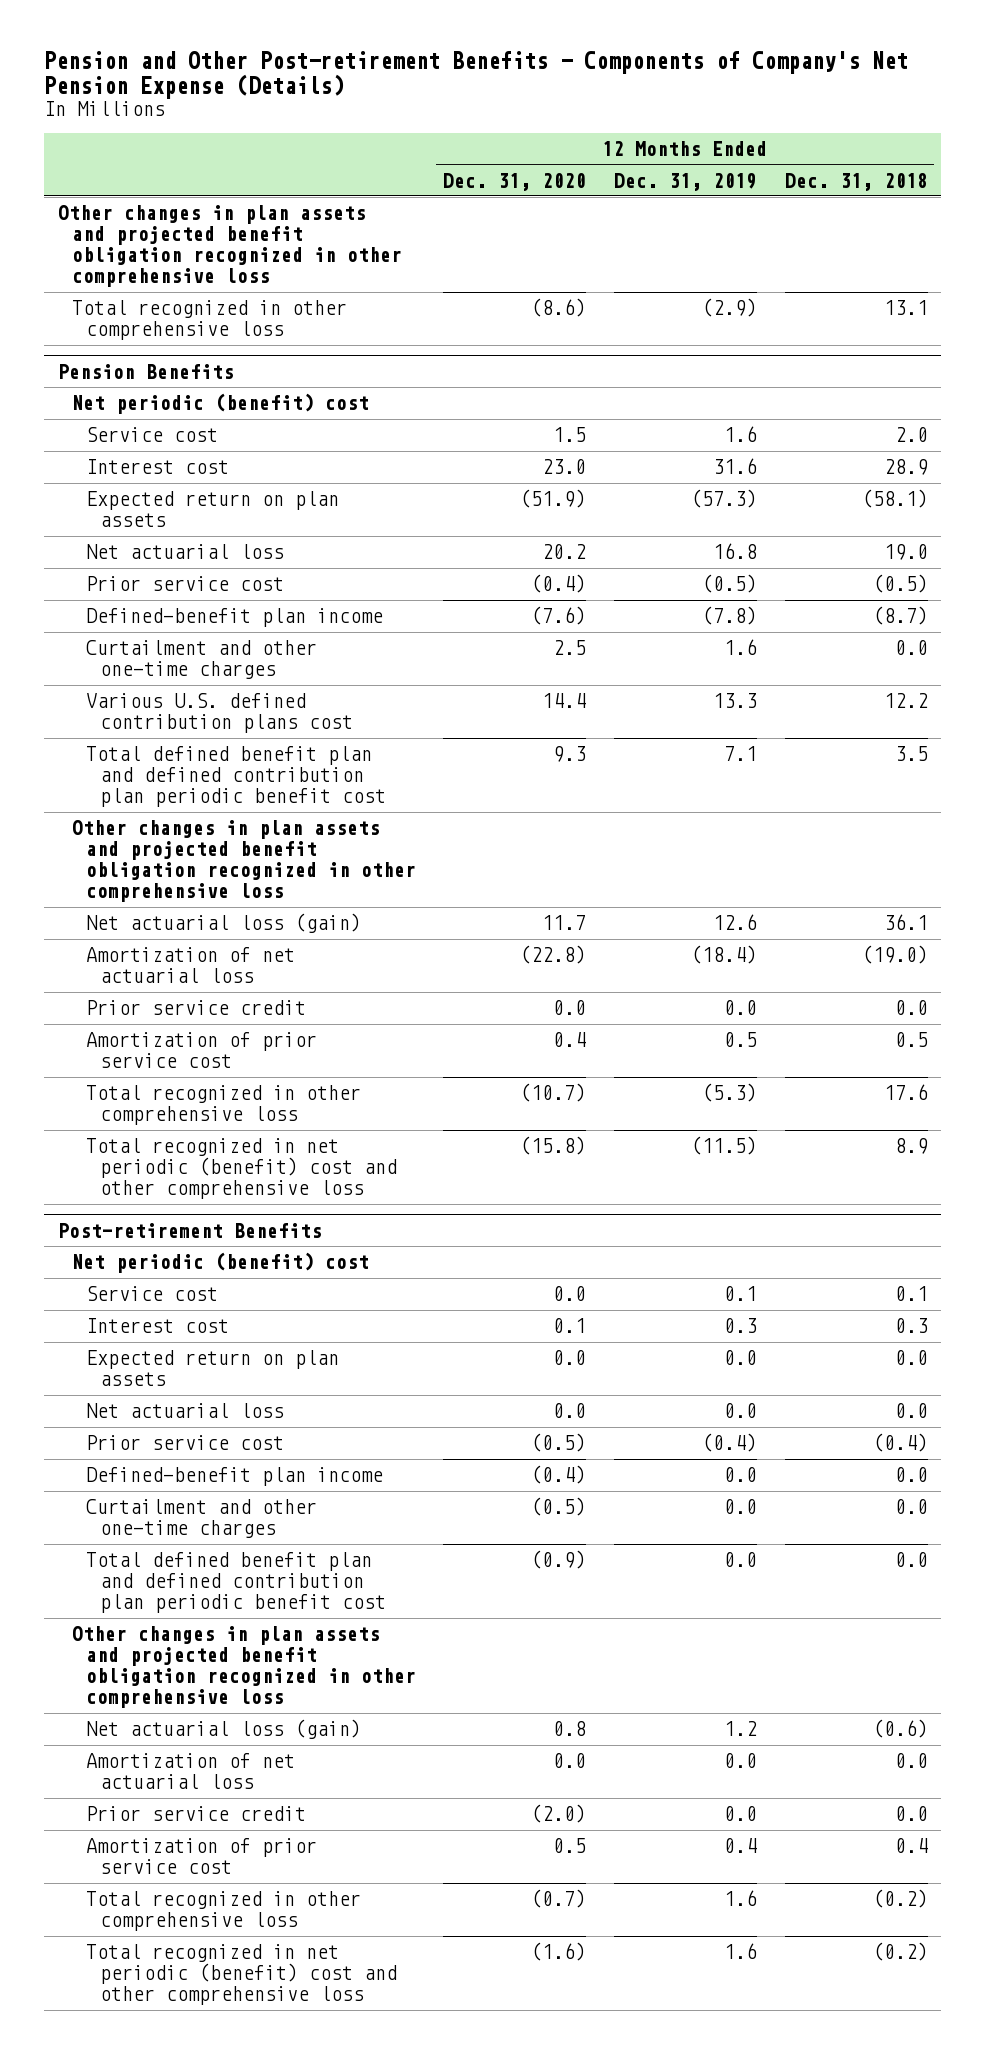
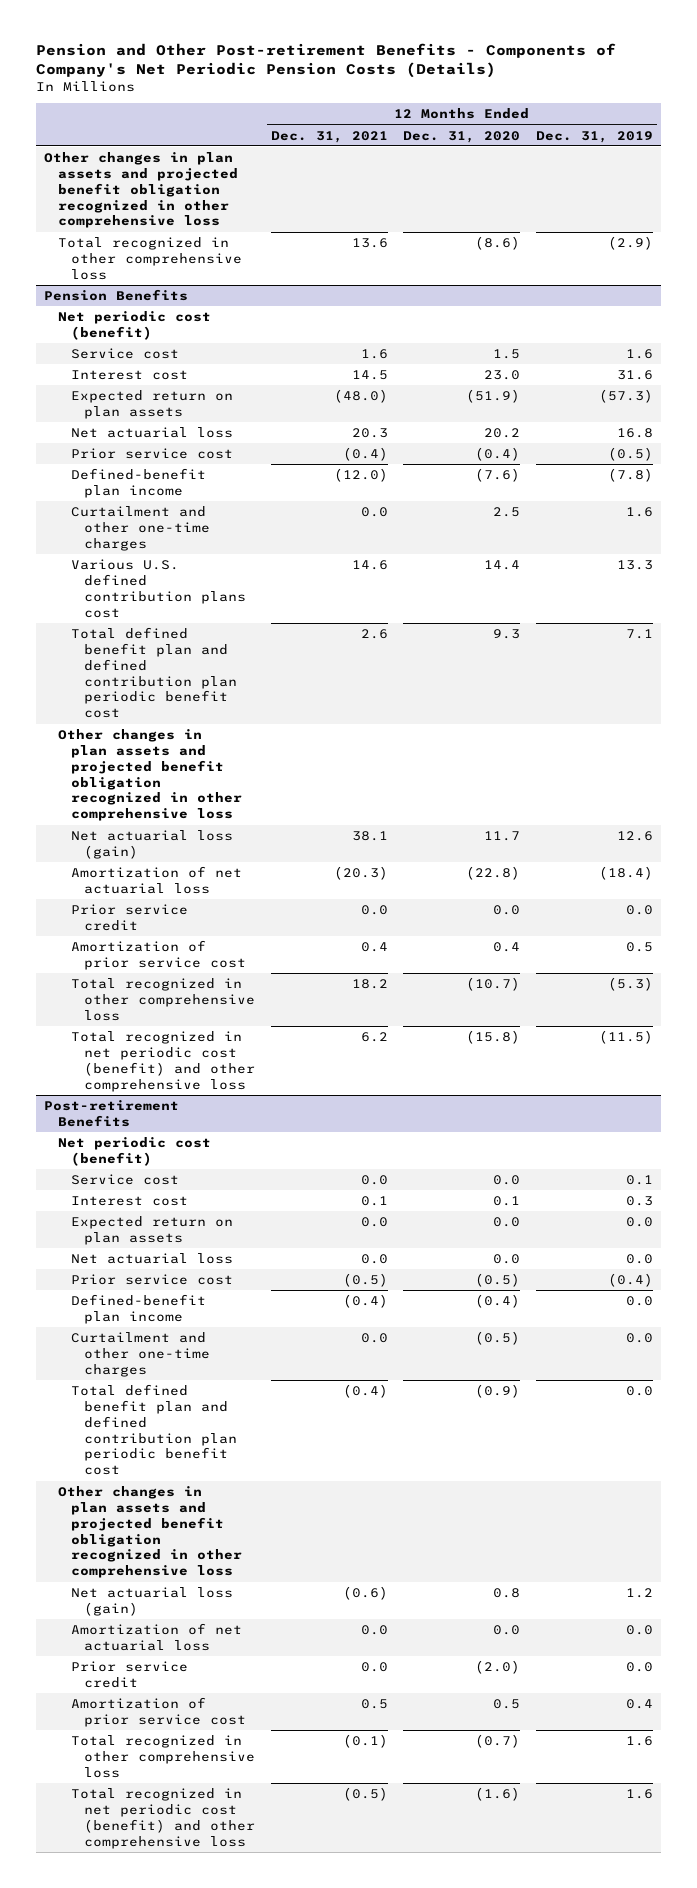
[44,51,909,100] Pension and Other Post-retirement Benefits - Components of Company's Net Pension Expense (Details) -> [36,43,617,79] Pension and Other Post-retirement Benefits - Components of Company's Net Periodic Pension Costs (Details)
[784,172,928,191] Dec. 31, 2018 -> none
none -> [270,130,388,143] Dec. 31, 2021
[71,393,369,415] Net periodic (benefit) cost -> [57,310,211,340] Net periodic cost (benefit)
[85,1138,397,1200] Total recognized in net periodic (benefit) cost and other comprehensive loss -> [71,1030,256,1092] Total recognized in net periodic cost (benefit) and other comprehensive loss
[71,1252,369,1274] Net periodic (benefit) cost -> [57,1136,211,1166] Net periodic cost (benefit)
[85,1944,397,2006] Total recognized in net periodic (benefit) cost and other comprehensive loss -> [71,1787,256,1849] Total recognized in net periodic cost (benefit) and other comprehensive loss

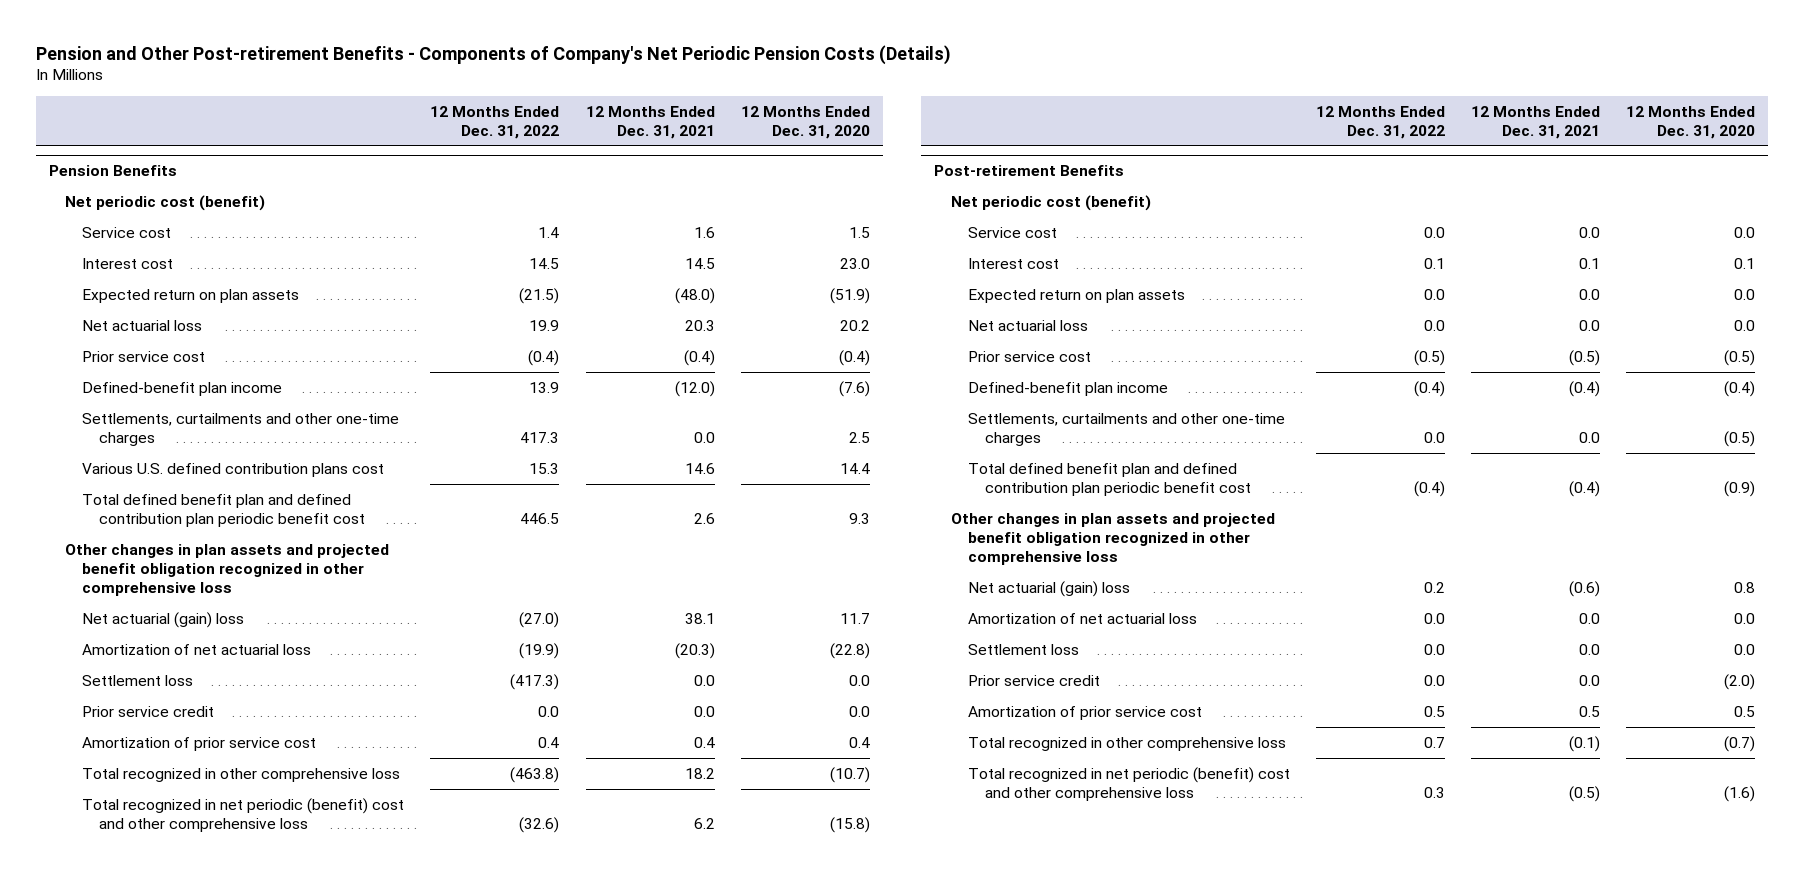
[535,130,653,143] Dec. 31, 2019 -> none
none -> [430,105,560,139] 12 Months Ended Dec. 31, 2022
[44,151,238,229] Other changes in plan assets and projected benefit obligation recognized in other comprehensive loss -> none
[57,236,243,280] Total recognized in other comprehensive loss -> none
[71,505,211,551] Curtailment and other one-time charges -> [82,412,400,446] Settlements, curtailments and other one-time charges
[71,829,234,859] Net actuarial loss (gain) -> [82,611,245,628] Net actuarial (gain) loss
none -> [82,674,194,686] Settlement loss
[71,1030,256,1092] Total recognized in net periodic cost (benefit) and other comprehensive loss -> [82,797,405,832] Total recognized in net periodic (benefit) cost and other comprehensive loss
[71,1331,211,1377] Curtailment and other one-time charges -> [968,412,1286,446] Settlements, curtailments and other one-time charges
[71,1586,234,1616] Net actuarial loss (gain) -> [968,580,1131,597] Net actuarial (gain) loss
none -> [968,643,1080,655] Settlement loss
[71,1787,256,1849] Total recognized in net periodic cost (benefit) and other comprehensive loss -> [968,766,1291,801] Total recognized in net periodic (benefit) cost and other comprehensive loss

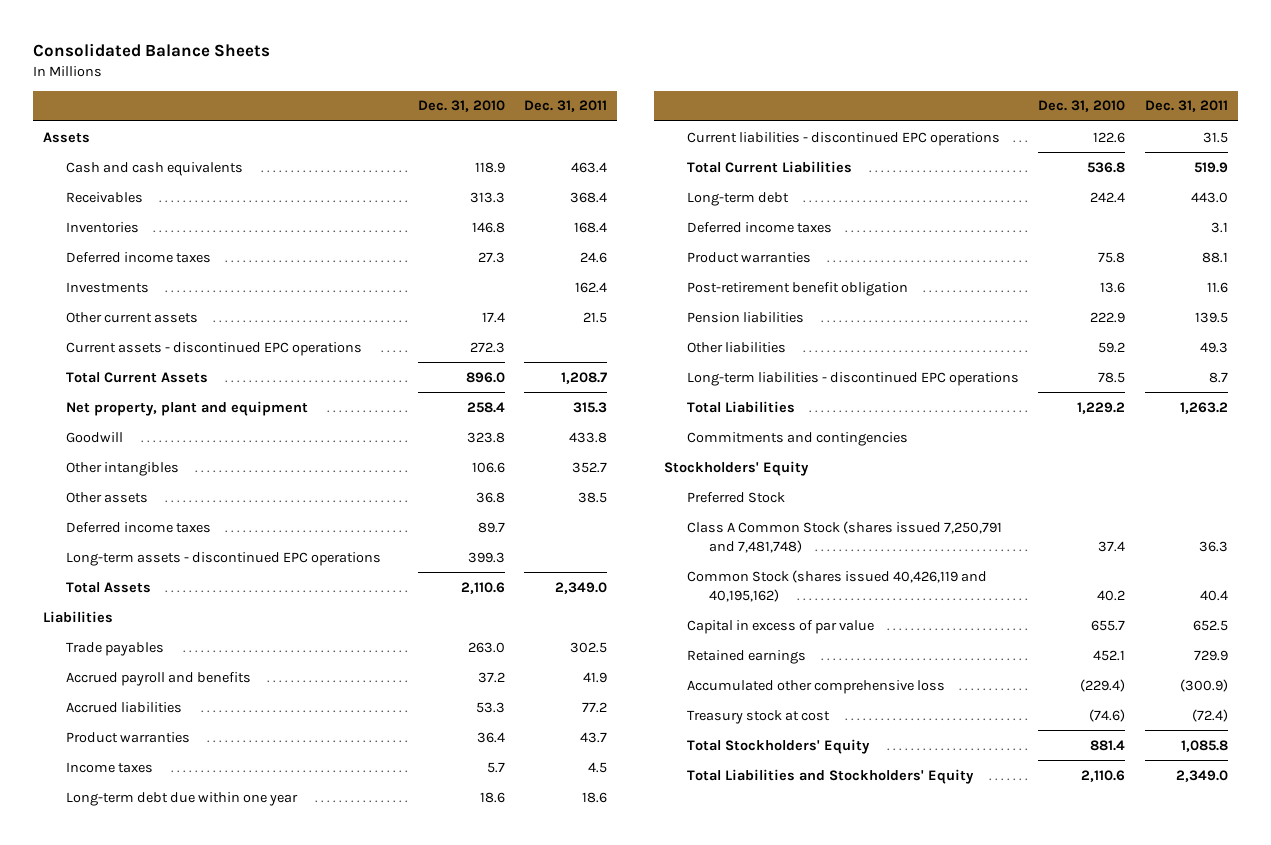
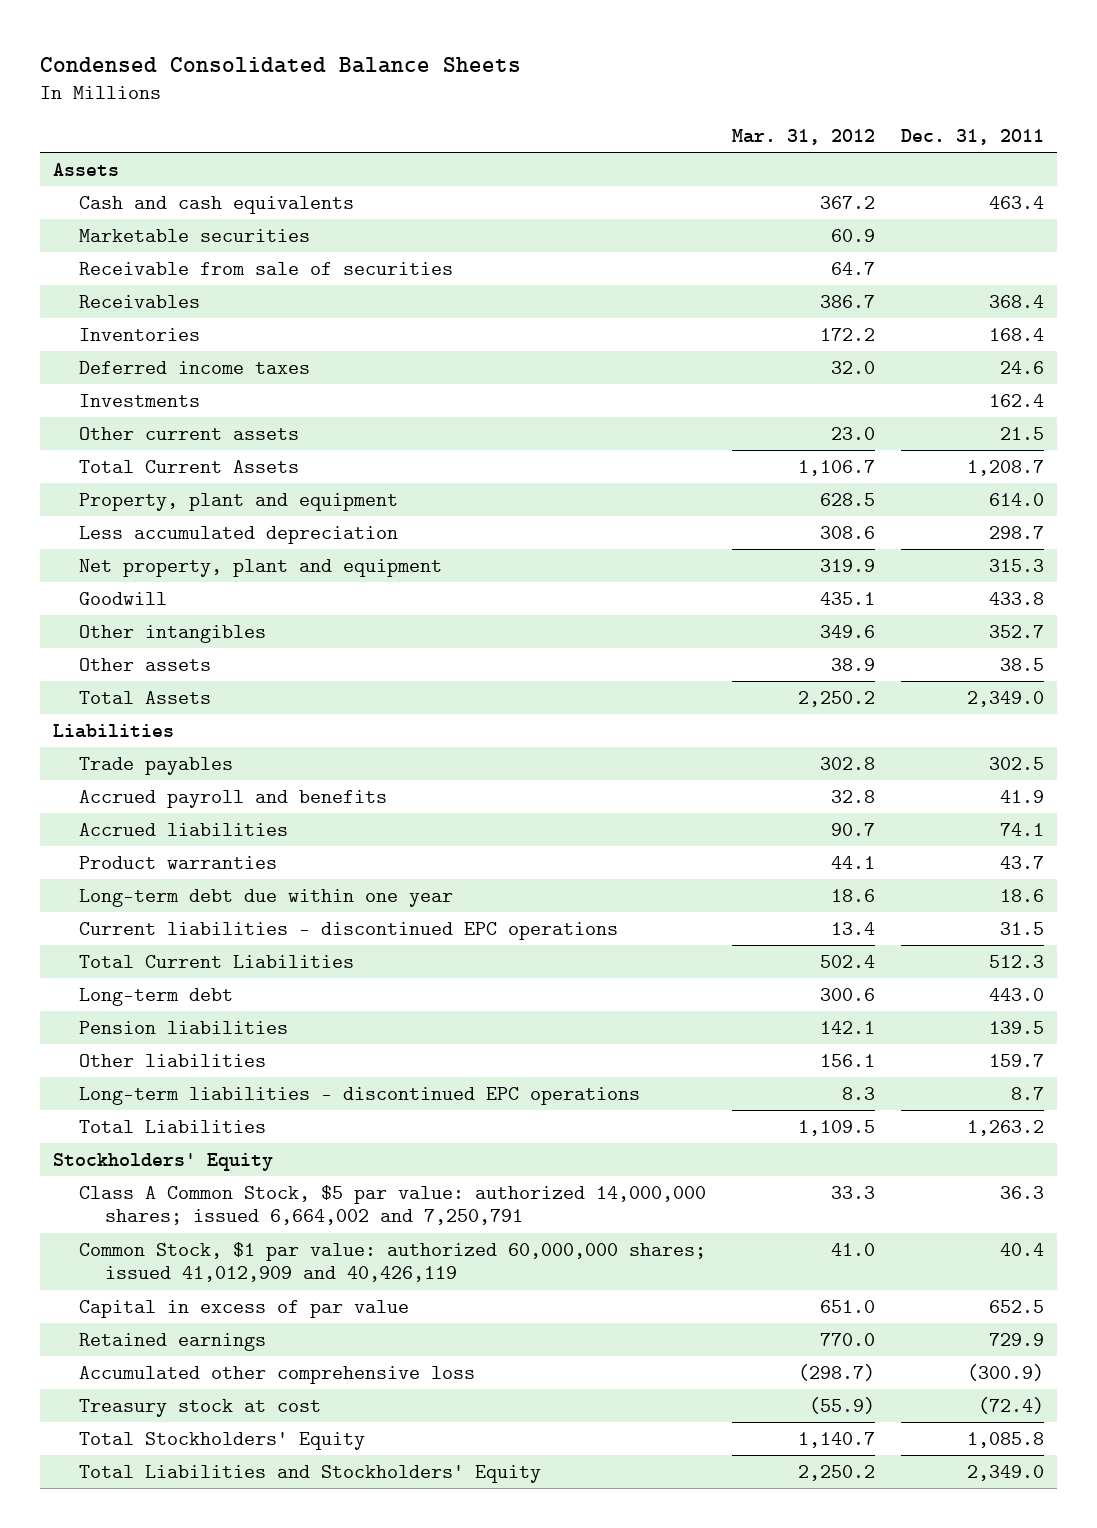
[33,43,271,58] Consolidated Balance Sheets -> [40,56,522,73] Condensed Consolidated Balance Sheets
[417,100,505,113] Dec. 31, 2010 -> none
none -> [731,129,875,146] Mar. 31, 2012
none -> [78,228,310,242] Marketable securities
none -> [78,261,453,275] Receivable from sale of securities
[65,341,362,356] Current assets - discontinued EPC operations -> none
none -> [78,492,398,511] Property, plant and equipment
none -> [78,525,398,544] Less accumulated depreciation
[65,521,211,533] Deferred income taxes -> none
[65,551,381,566] Long-term assets - discontinued EPC operations -> none
[582,701,608,713] 77.2 -> [999,822,1044,836] 74.1
[65,761,153,773] Income taxes -> none
[1194,161,1229,173] 519.9 -> [988,954,1044,968] 512.3
[686,221,832,233] Deferred income taxes -> none
[686,251,811,263] Product warranties -> none
[686,281,908,296] Post-retirement benefit obligation -> none
[1200,341,1229,353] 49.3 -> [988,1053,1044,1067] 159.7
[686,431,908,446] Commitments and contingencies -> none
[686,491,785,503] Preferred Stock -> none
[686,520,1002,553] Class A Common Stock (shares issued 7,250,791 and 7,481,748) -> [78,1184,706,1226] Class A Common Stock, $5 par value: authorized 14,000,000 shares; issued 6,664,002 and 7,250,791
[686,569,987,602] Common Stock (shares issued 40,426,119 and 40,195,162) -> [78,1241,706,1283] Common Stock, $1 par value: authorized 60,000,000 shares; issued 41,012,909 and 40,426,119

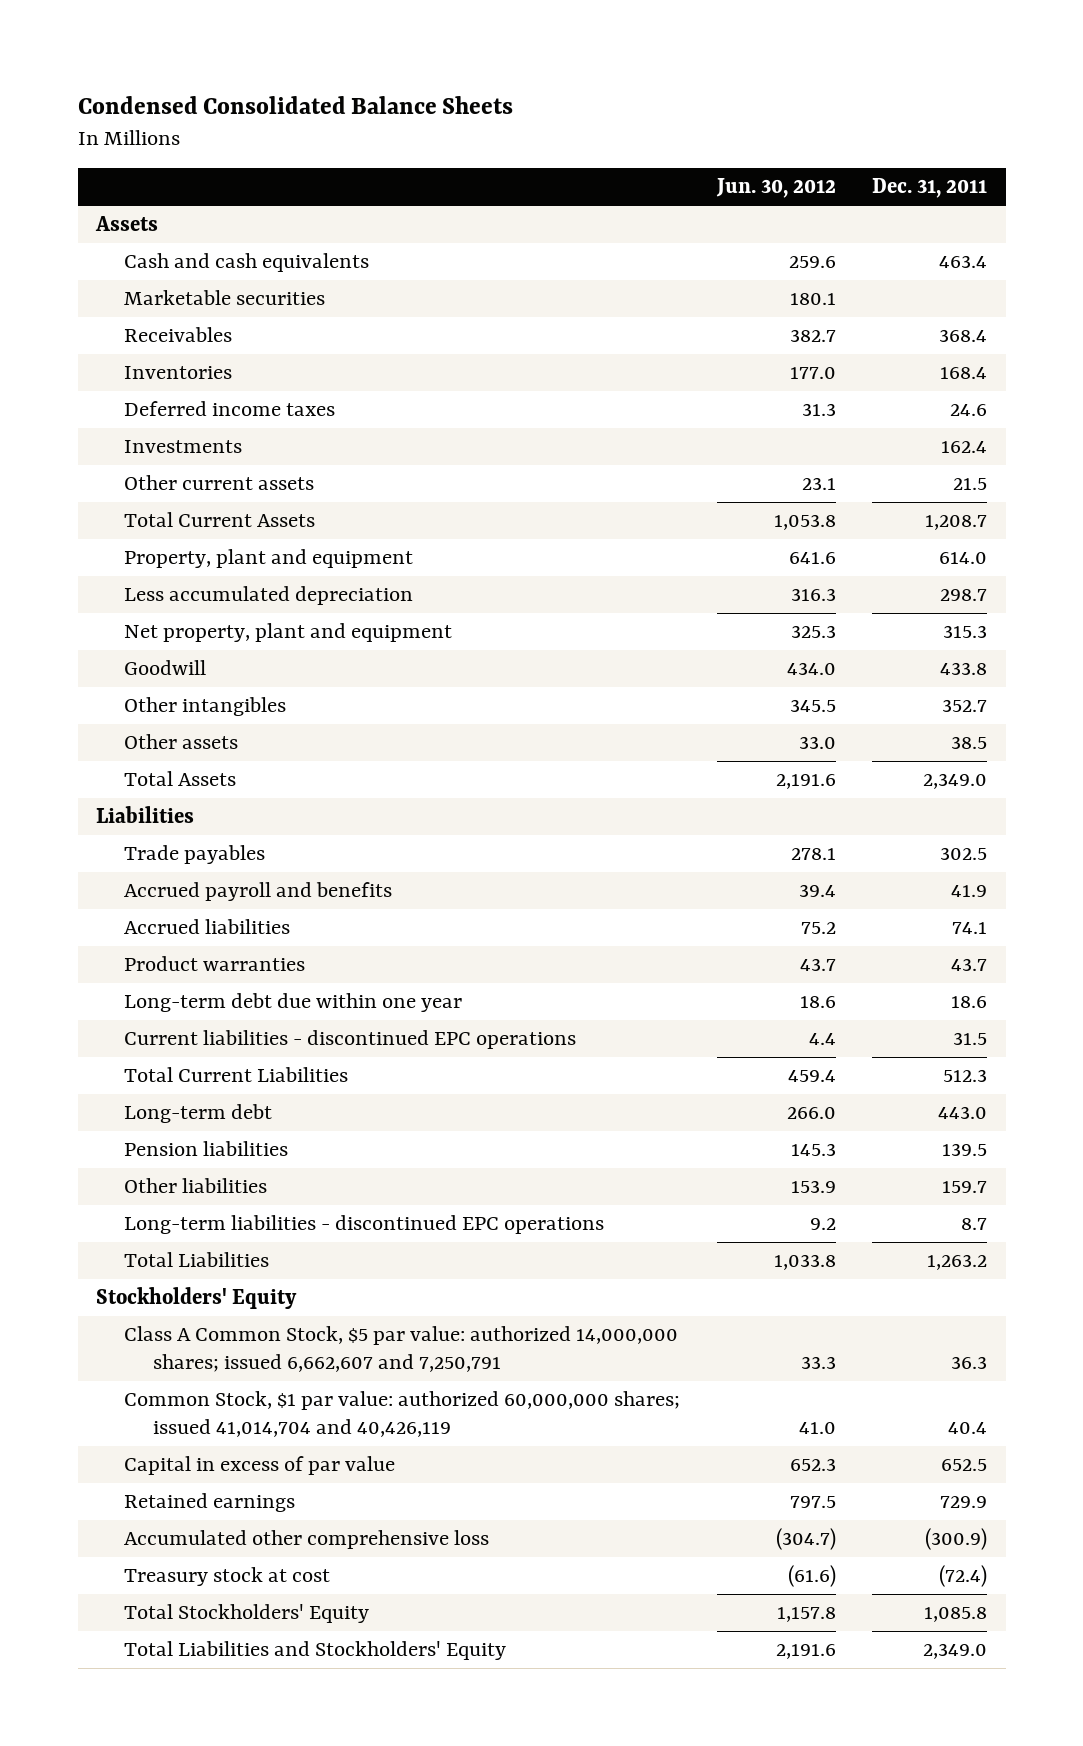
[731,129,875,146] Mar. 31, 2012 -> none
none -> [715,178,836,199] Jun. 30, 2012
[78,261,453,275] Receivable from sale of securities -> none
[78,1184,706,1226] Class A Common Stock, $5 par value: authorized 14,000,000 shares; issued 6,664,002 and 7,250,791 -> [124,1326,679,1373] Class A Common Stock, $5 par value: authorized 14,000,000 shares; issued 6,662,607 and 7,250,791
[78,1241,706,1283] Common Stock, $1 par value: authorized 60,000,000 shares; issued 41,012,909 and 40,426,119 -> [124,1391,681,1438] Common Stock, $1 par value: authorized 60,000,000 shares; issued 41,014,704 and 40,426,119

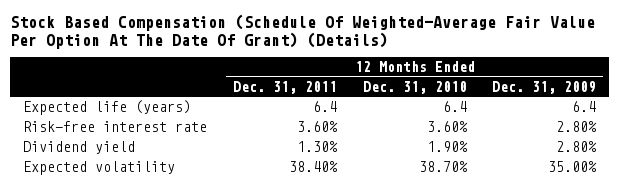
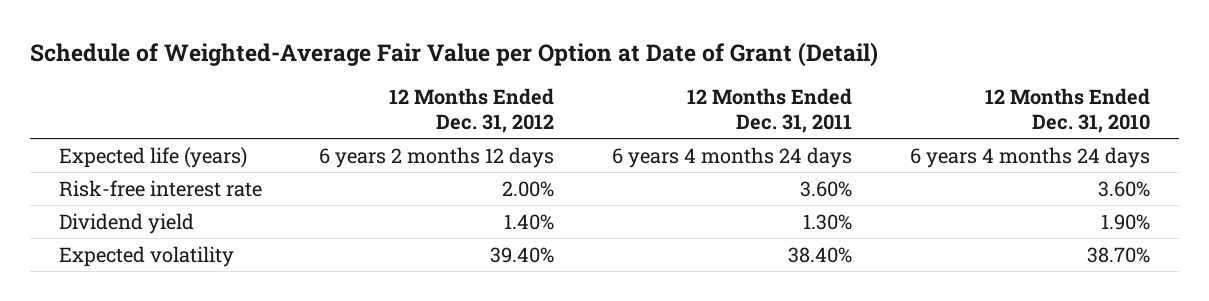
[10,13,596,49] Stock Based Compensation (Schedule Of Weighted-Average Fair Value Per Option At The Date Of Grant) (Details) -> [29,41,878,67] Schedule of Weighted-Average Fair Value per Option at Date of Grant (Detail)
[492,80,597,94] Dec. 31, 2009 -> none
none -> [389,88,555,133] 12 Months Ended Dec. 31, 2012
[312,101,337,113] 6.4 -> [612,146,853,168] 6 years 4 months 24 days
[442,101,467,113] 6.4 -> [910,146,1151,168] 6 years 4 months 24 days

